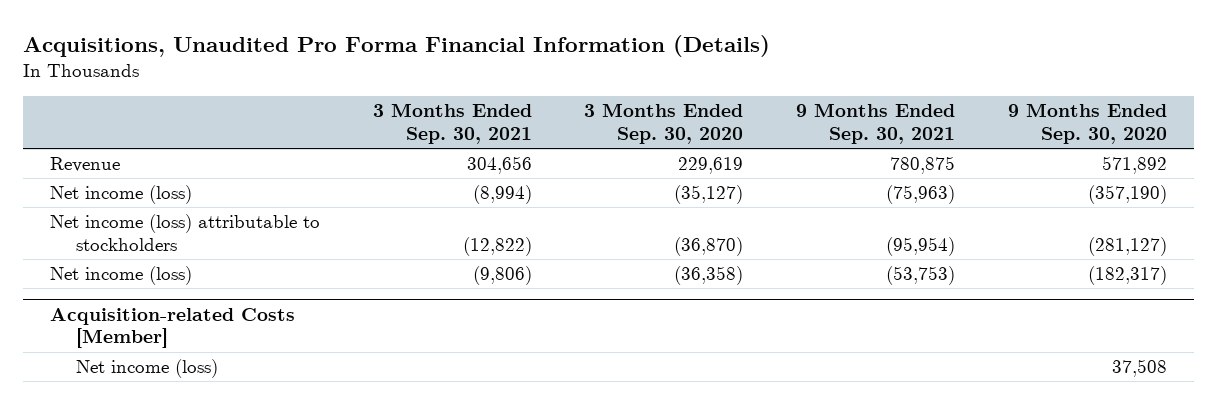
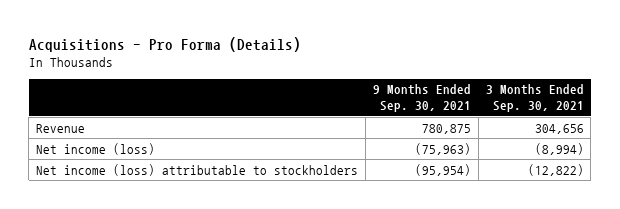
[23,35,771,58] Acquisitions, Unaudited Pro Forma Financial Information (Details) -> [28,36,301,52] Acquisitions - Pro Forma (Details)
[584,102,744,144] 3 Months Ended Sep. 30, 2020 -> none
[1008,102,1168,144] 9 Months Ended Sep. 30, 2020 -> none
[49,266,192,286] Net income (loss) -> none
[49,307,295,349] Acquisition-related Costs [Member] -> none
[76,359,219,379] Net income (loss) -> none

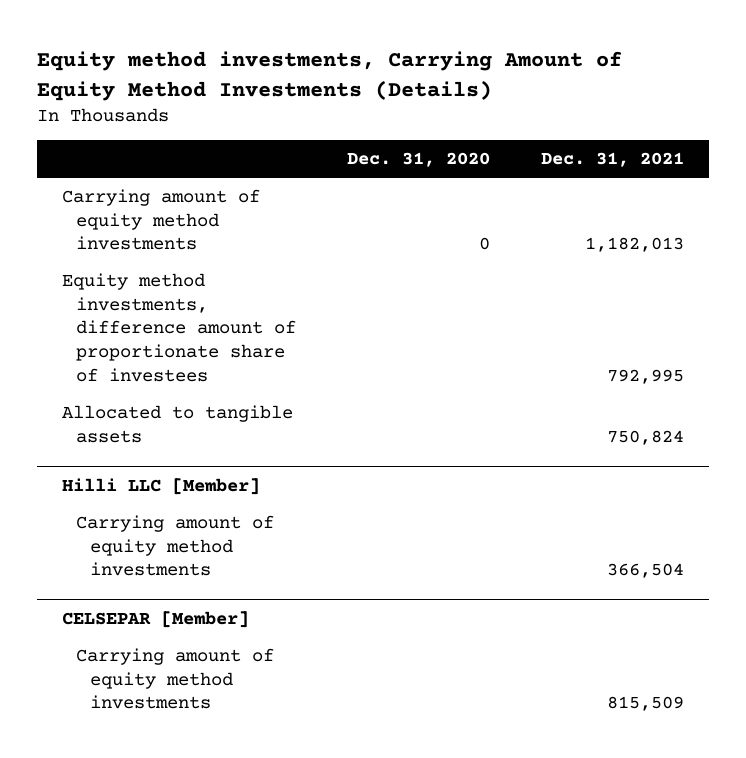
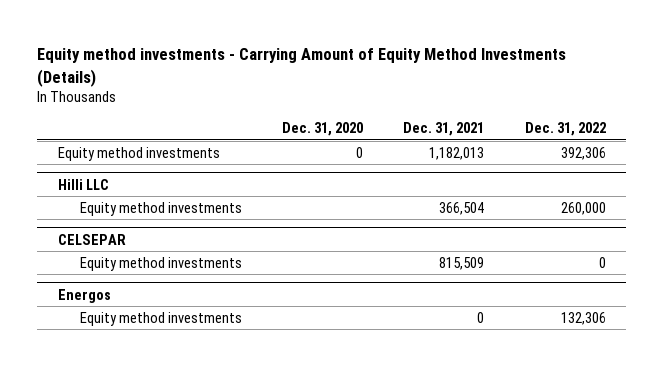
[36,51,622,101] Equity method investments, Carrying Amount of Equity Method Investments (Details) -> [37,47,567,87] Equity method investments - Carrying Amount of Equity Method Investments (Details)
none -> [524,122,606,137] Dec. 31, 2022
[62,273,297,382] Equity method investments, difference amount of proportionate share of investees -> none
[62,405,294,443] Allocated to tangible assets -> none
[62,189,261,251] Carrying amount of equity method investments -> [57,146,220,161] Equity method investments
[62,477,261,495] Hilli LLC [Member] -> [57,178,109,190] Hilli LLC
[76,515,275,577] Carrying amount of equity method investments -> [79,201,242,216] Equity method investments
[62,610,250,628] CELSEPAR [Member] -> [57,233,126,245] CELSEPAR
[76,648,275,710] Carrying amount of equity method investments -> [79,256,242,271] Equity method investments
none -> [57,288,111,303] Energos
none -> [79,311,242,326] Equity method investments

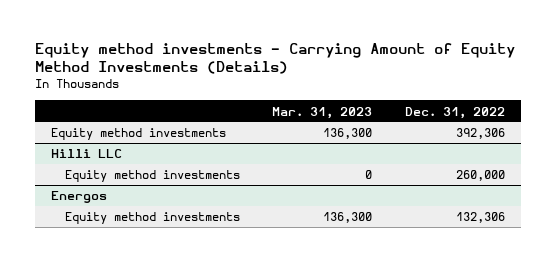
[282,122,364,137] Dec. 31, 2020 -> none
[403,122,485,137] Dec. 31, 2021 -> none
none -> [272,106,373,119] Mar. 31, 2023
[57,233,126,245] CELSEPAR -> none
[79,256,242,271] Equity method investments -> none

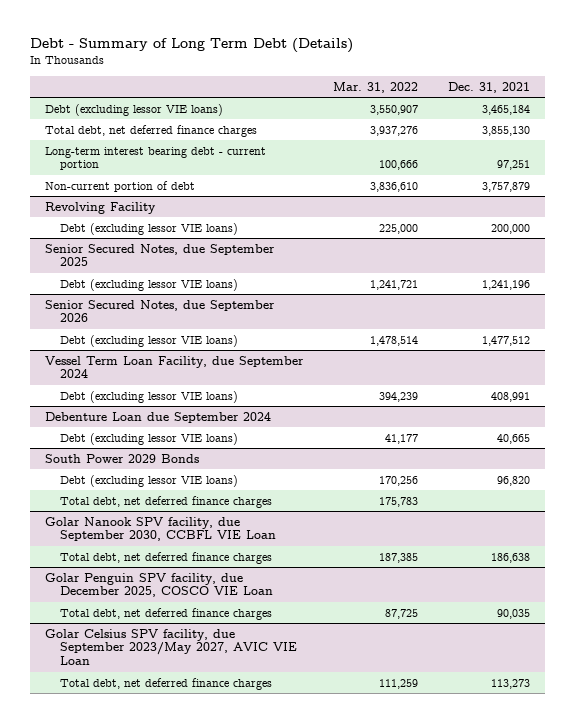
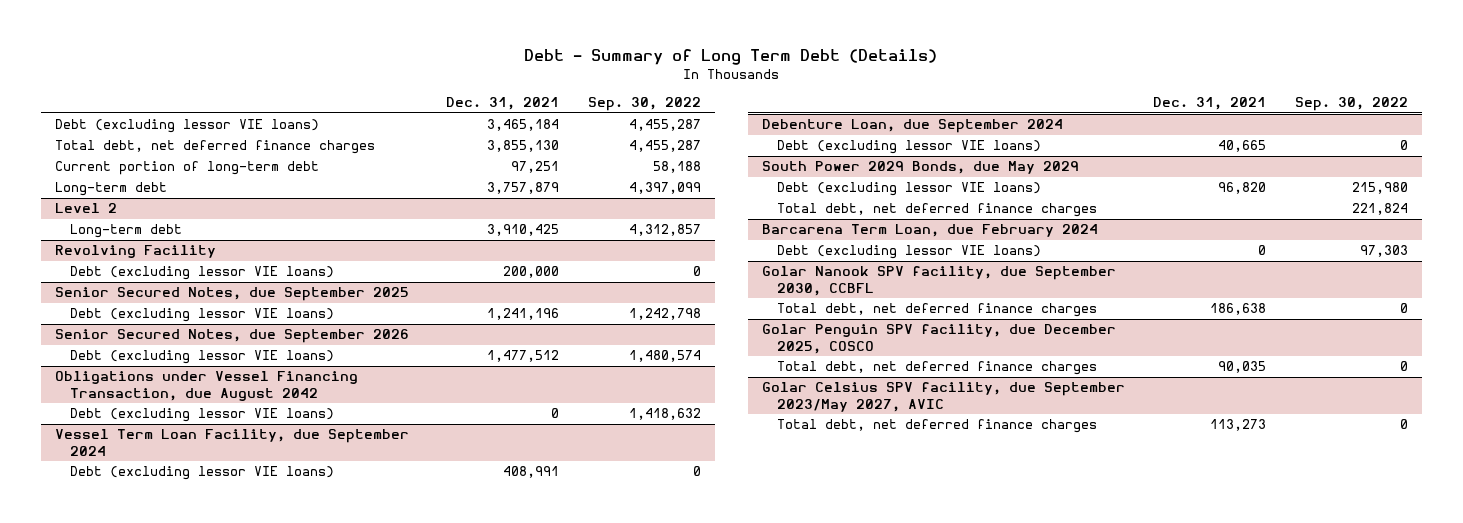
[332,81,418,93] Mar. 31, 2022 -> none
none -> [587,97,701,112] Sep. 30, 2022
[44,146,266,171] Long-term interest bearing debt - current portion -> [54,161,319,176] Current portion of long-term debt
[44,180,195,192] Non-current portion of debt -> [54,182,167,197] Long-term debt
none -> [54,203,117,214] Level 2
none -> [69,224,182,239] Long-term debt
none -> [54,371,358,401] Obligations under Vessel Financing Transaction, due August 2042
none -> [69,408,334,423] Debt (excluding lessor VIE loans)
[44,411,271,423] Debenture Loan due September 2024 -> [761,119,1063,134] Debenture Loan, due September 2024
[44,453,199,463] South Power 2029 Bonds -> [761,161,1079,175] South Power 2029 Bonds, due May 2029
none -> [761,224,1098,238] Barcarena Term Loan, due February 2024
none -> [776,245,1041,260] Debt (excluding lessor VIE loans)
[44,516,276,542] Golar Nanook SPV facility, due September 2030, CCBFL VIE Loan -> [761,266,1116,296] Golar Nanook SPV facility, due September 2030, CCBFL
[44,572,273,598] Golar Penguin SPV facility, due December 2025, COSCO VIE Loan -> [761,324,1116,354] Golar Penguin SPV facility, due December 2025, COSCO
[44,628,297,666] Golar Celsius SPV facility, due September 2023/May 2027, AVIC VIE Loan -> [761,382,1125,412] Golar Celsius SPV facility, due September 2023/May 2027, AVIC

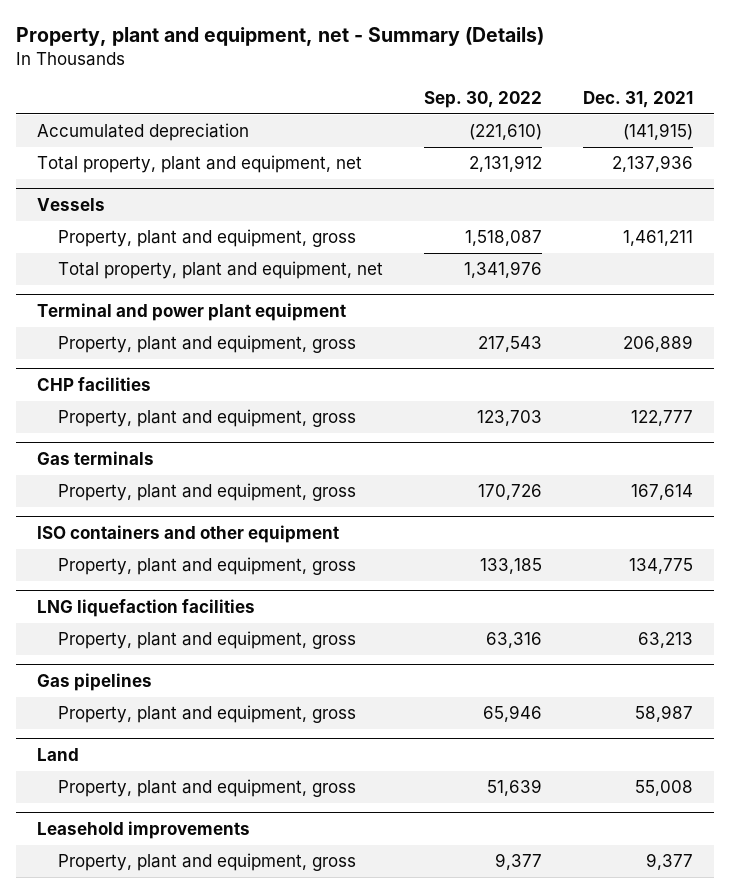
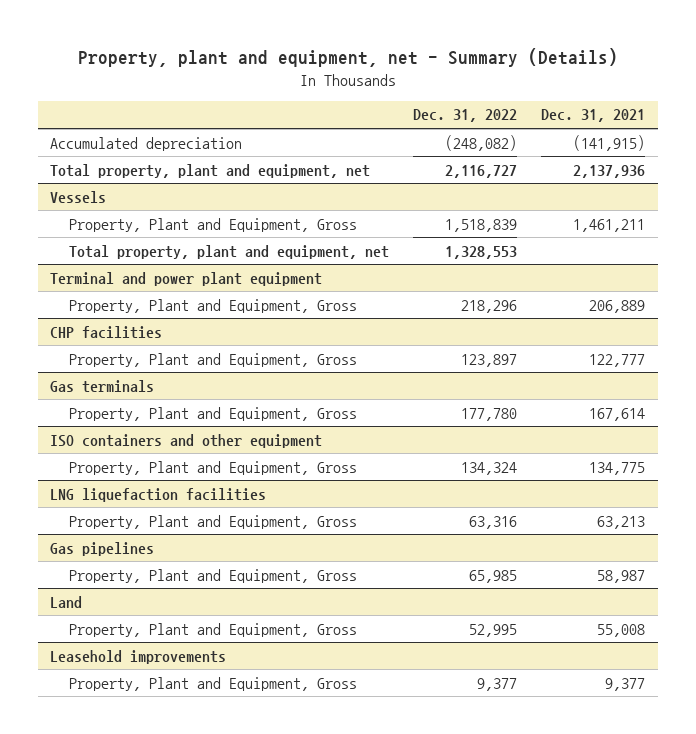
[423,90,542,108] Sep. 30, 2022 -> none
none -> [413,109,518,123] Dec. 31, 2022
[57,229,356,248] Property, plant and equipment, gross -> [68,217,357,232] Property, Plant and Equipment, Gross
[57,335,356,354] Property, plant and equipment, gross -> [68,298,357,313] Property, Plant and Equipment, Gross
[57,409,356,428] Property, plant and equipment, gross -> [68,352,357,367] Property, Plant and Equipment, Gross
[57,483,356,502] Property, plant and equipment, gross -> [68,406,357,421] Property, Plant and Equipment, Gross
[57,557,356,576] Property, plant and equipment, gross -> [68,460,357,475] Property, Plant and Equipment, Gross
[57,631,356,650] Property, plant and equipment, gross -> [68,514,357,529] Property, Plant and Equipment, Gross
[57,705,356,724] Property, plant and equipment, gross -> [68,568,357,583] Property, Plant and Equipment, Gross
[57,779,356,798] Property, plant and equipment, gross -> [68,622,357,637] Property, Plant and Equipment, Gross
[57,853,356,872] Property, plant and equipment, gross -> [68,676,357,691] Property, Plant and Equipment, Gross

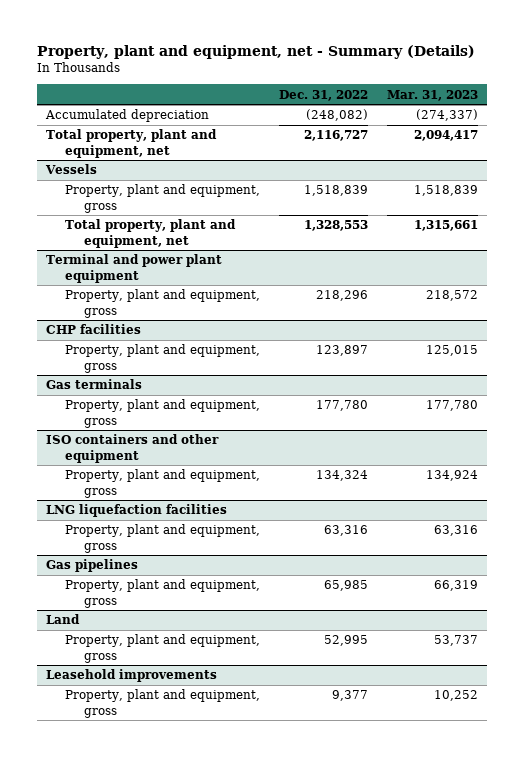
[541,109,646,123] Dec. 31, 2021 -> none
none -> [386,89,478,101] Mar. 31, 2023
[68,217,357,232] Property, Plant and Equipment, Gross -> [65,184,261,213] Property, plant and equipment, gross
[68,298,357,313] Property, Plant and Equipment, Gross -> [65,289,261,318] Property, plant and equipment, gross
[68,352,357,367] Property, Plant and Equipment, Gross -> [65,344,261,373] Property, plant and equipment, gross
[68,406,357,421] Property, Plant and Equipment, Gross -> [65,399,261,428] Property, plant and equipment, gross
[68,460,357,475] Property, Plant and Equipment, Gross -> [65,469,261,498] Property, plant and equipment, gross
[68,514,357,529] Property, Plant and Equipment, Gross -> [65,524,261,553] Property, plant and equipment, gross
[68,568,357,583] Property, Plant and Equipment, Gross -> [65,579,261,608] Property, plant and equipment, gross
[68,622,357,637] Property, Plant and Equipment, Gross -> [65,634,261,663] Property, plant and equipment, gross
[68,676,357,691] Property, Plant and Equipment, Gross -> [65,689,261,718] Property, plant and equipment, gross

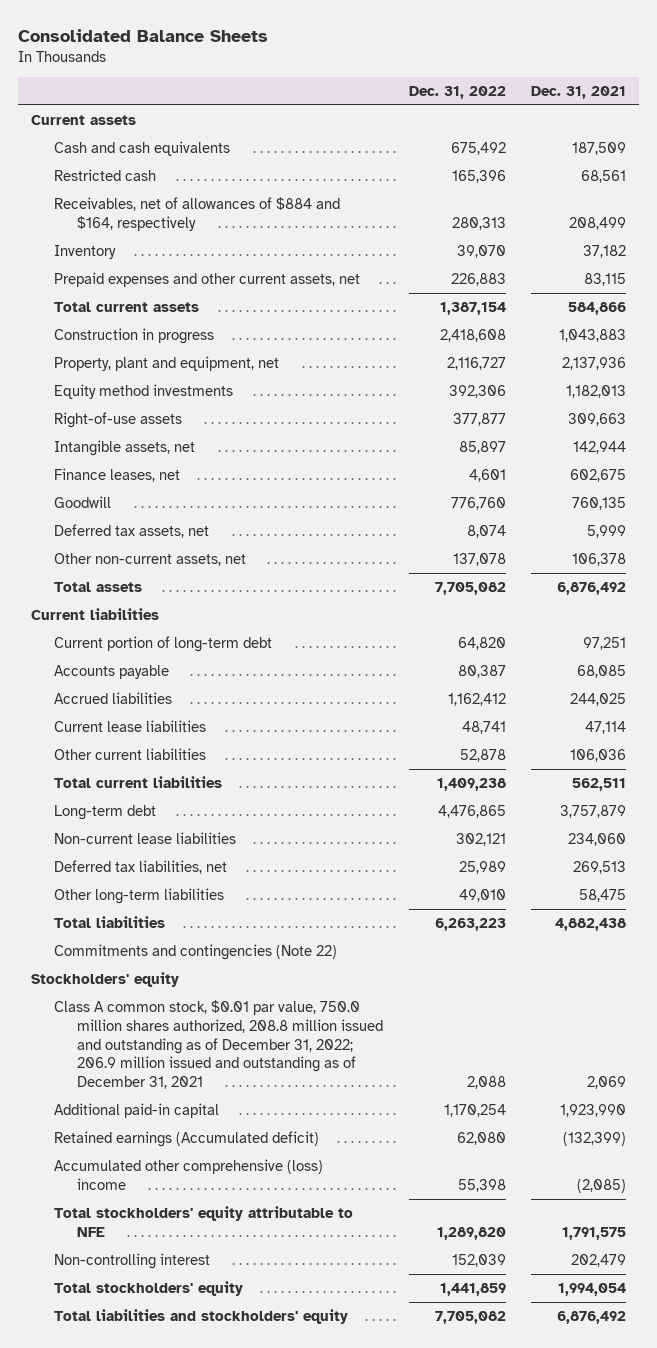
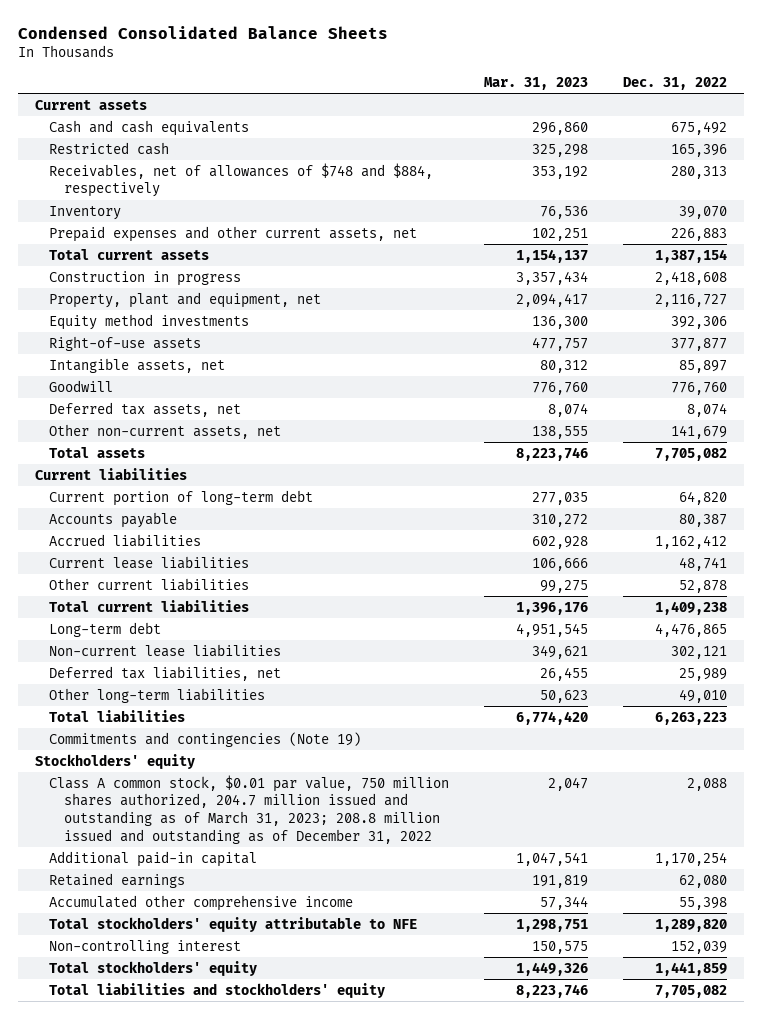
[18,28,269,42] Consolidated Balance Sheets -> [17,25,388,39] Condensed Consolidated Balance Sheets
[531,85,627,99] Dec. 31, 2021 -> none
none -> [484,76,589,90] Mar. 31, 2023
[54,197,341,231] Receivables, net of allowances of $884 and $164, respectively -> [49,162,434,198] Receivables, net of allowances of $748 and $884, respectively
[54,468,181,483] Finance leases, net -> none
[452,553,506,567] 137,078 -> [671,424,728,439] 141,679
[54,944,338,961] Commitments and contingencies (Note 22) -> [49,731,362,747] Commitments and contingencies (Note 19)
[54,1000,384,1090] Class A common stock, $0.01 par value, 750.0 million shares authorized, 208.8 million issued and outstanding as of December 31, 2022; 206.9 million issued and outstanding as of December 31, 2021 -> [49,774,450,844] Class A common stock, $0.01 par value, 750 million shares authorized, 204.7 million issued and outstanding as of March 31, 2023; 208.8 million issued and outstanding as of December 31, 2022
[54,1131,320,1148] Retained earnings (Accumulated deficit) -> [49,872,186,888] Retained earnings
[54,1159,324,1190] Accumulated other comprehensive (loss) income -> [49,894,354,911] Accumulated other comprehensive income

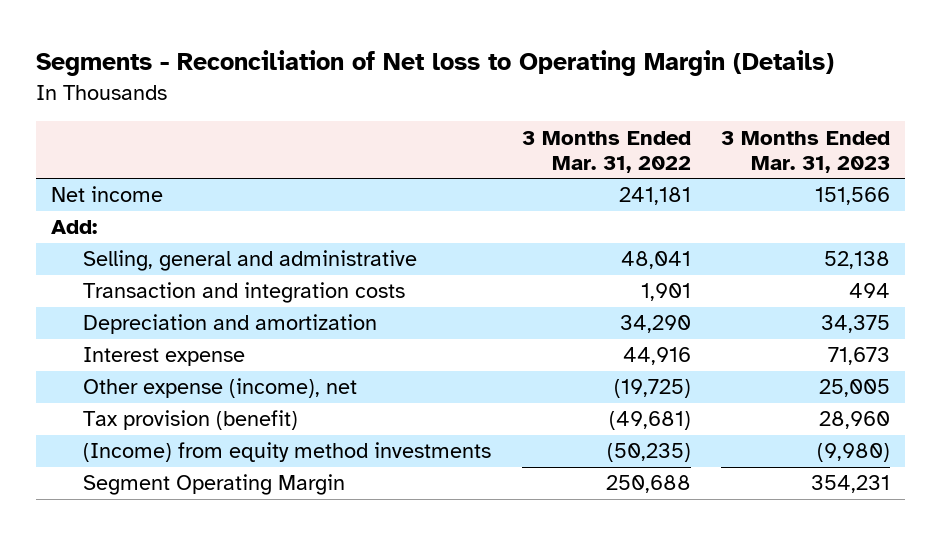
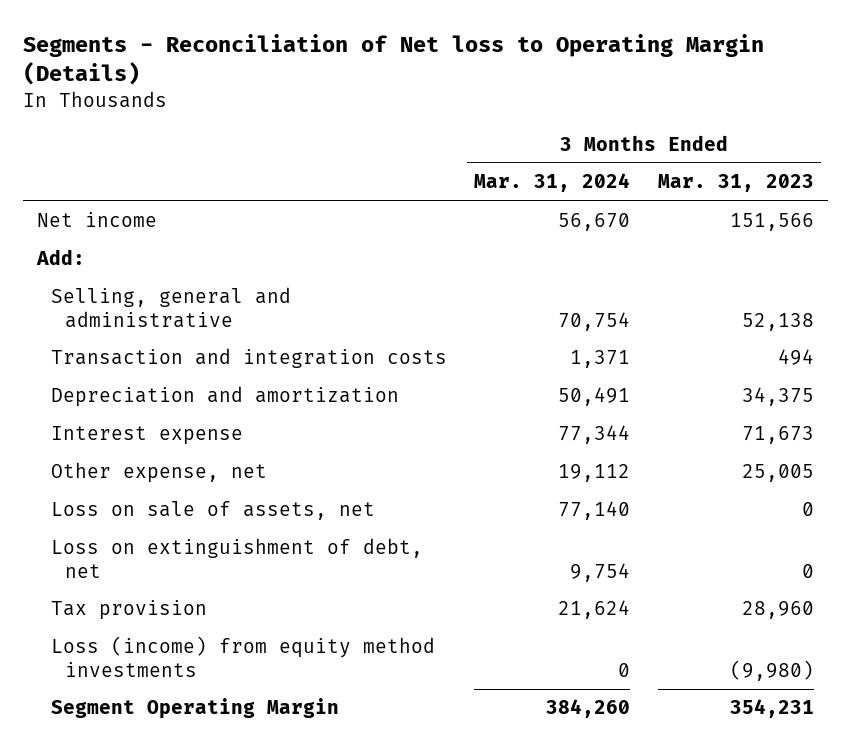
[521,130,691,173] 3 Months Ended Mar. 31, 2022 -> none
none -> [474,173,631,193] Mar. 31, 2024
[83,378,358,399] Other expense (income), net -> [50,462,267,484] Other expense, net
none -> [50,501,375,521] Loss on sale of assets, net
none -> [50,538,423,579] Loss on extinguishment of debt, net
[83,410,299,431] Tax provision (benefit) -> [50,600,207,621] Tax provision
[83,442,492,463] (Income) from equity method investments -> [50,636,435,678] Loss (income) from equity method investments

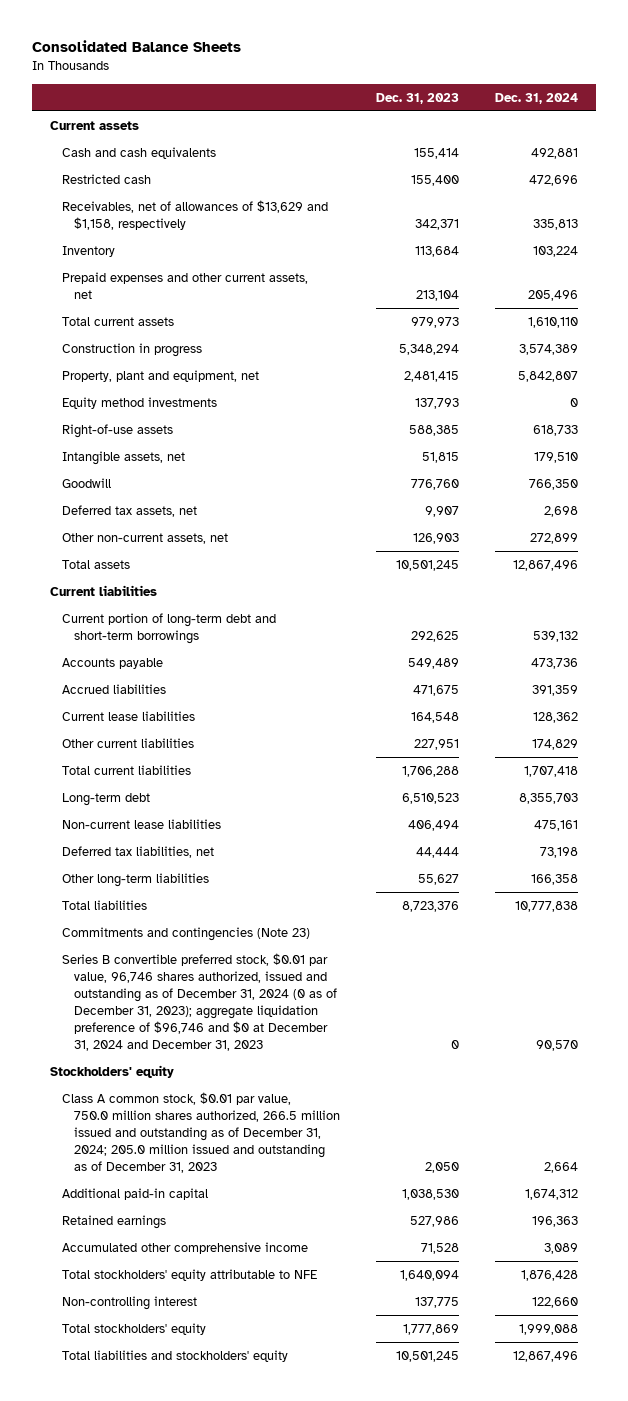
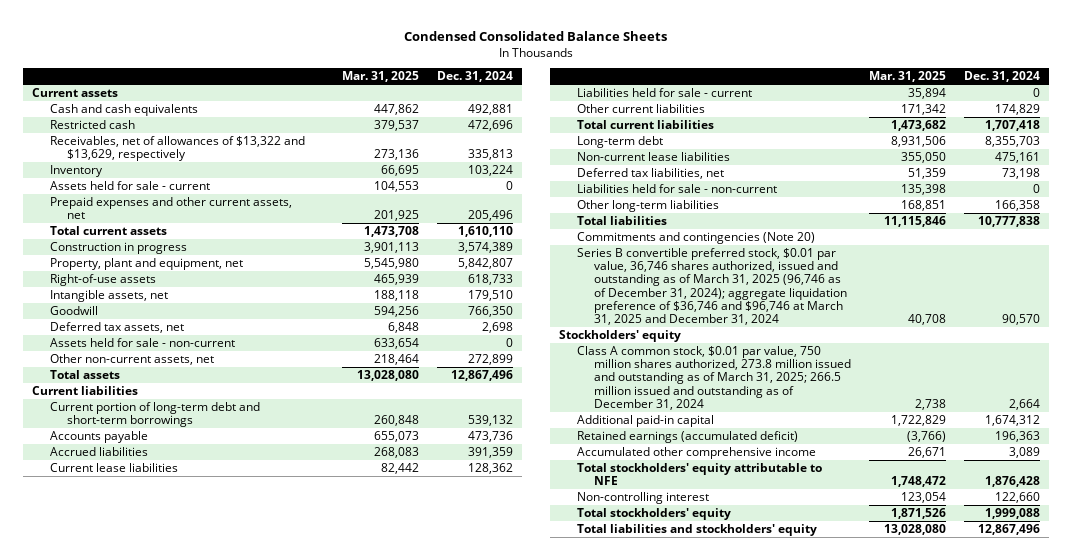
[31,40,241,53] Consolidated Balance Sheets -> [404,31,668,42] Condensed Consolidated Balance Sheets
[375,92,459,104] Dec. 31, 2023 -> none
none -> [341,71,419,83] Mar. 31, 2025
[61,200,328,231] Receivables, net of allowances of $13,629 and $1,158, respectively -> [49,136,305,162] Receivables, net of allowances of $13,322 and $13,629, respectively
none -> [49,181,210,191] Assets held for sale - current
[61,397,217,410] Equity method investments -> none
none -> [49,338,235,348] Assets held for sale - non-current
none -> [576,88,752,98] Liabilities held for sale - current
none -> [576,184,777,194] Liabilities held for sale - non-current
[61,927,310,942] Commitments and contingencies (Note 23) -> [576,232,815,245] Commitments and contingencies (Note 20)
[61,953,337,1051] Series B convertible preferred stock, $0.01 par value, 96,746 shares authorized, issued and outstanding as of December 31, 2024 (0 as of December 31, 2023); aggregate liquidation preference of $96,746 and $0 at December 31, 2024 and December 31, 2023 -> [576,248,847,325] Series B convertible preferred stock, $0.01 par value, 36,746 shares authorized, issued and outstanding as of March 31, 2025 (96,746 as of December 31, 2024); aggregate liquidation preference of $36,746 and $96,746 at March 31, 2025 and December 31, 2024
[61,1092,340,1173] Class A common stock, $0.01 par value, 750.0 million shares authorized, 266.5 million issued and outstanding as of December 31, 2024; 205.0 million issued and outstanding as of December 31, 2023 -> [576,346,851,410] Class A common stock, $0.01 par value, 750 million shares authorized, 273.8 million issued and outstanding as of March 31, 2025; 266.5 million issued and outstanding as of December 31, 2024
[61,1215,166,1230] Retained earnings -> [576,431,798,444] Retained earnings (accumulated deficit)

